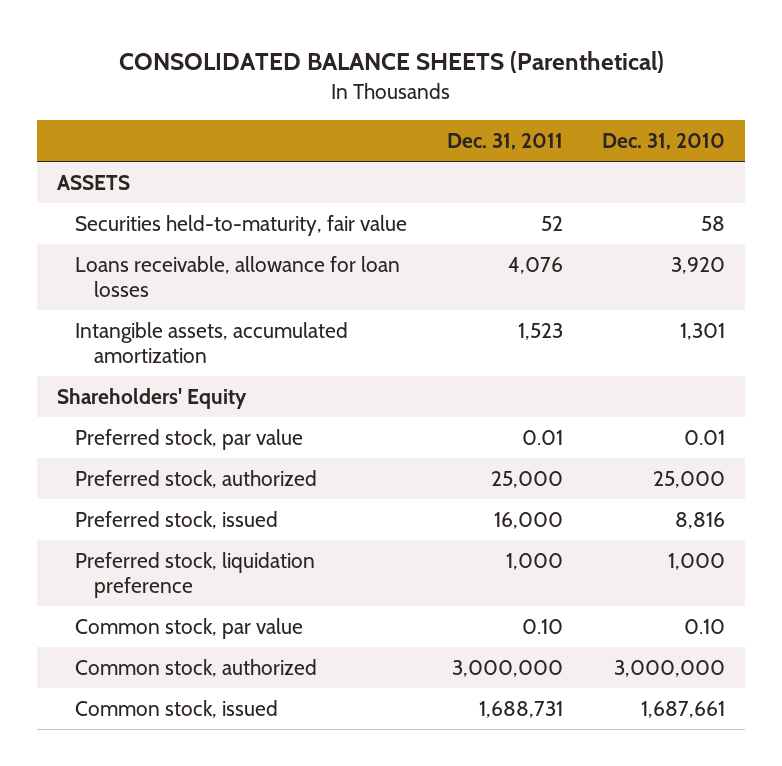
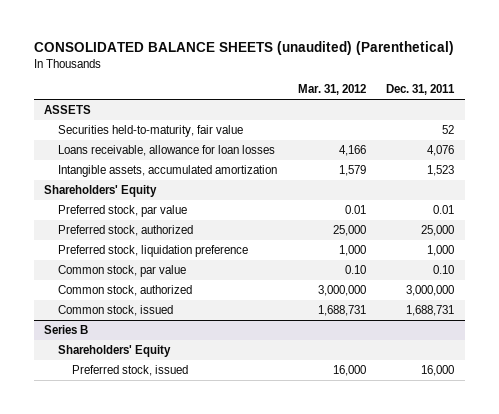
[119,51,665,74] CONSOLIDATED BALANCE SHEETS (Parenthetical) -> [34,41,455,56] CONSOLIDATED BALANCE SHEETS (unaudited) (Parenthetical)
[602,132,726,150] Dec. 31, 2010 -> none
none -> [297,84,366,96] Mar. 31, 2012
[75,510,279,529] Preferred stock, issued -> none
none -> [44,324,89,334] Series B
none -> [58,344,172,357] Shareholders' Equity
none -> [72,364,189,376] Preferred stock, issued

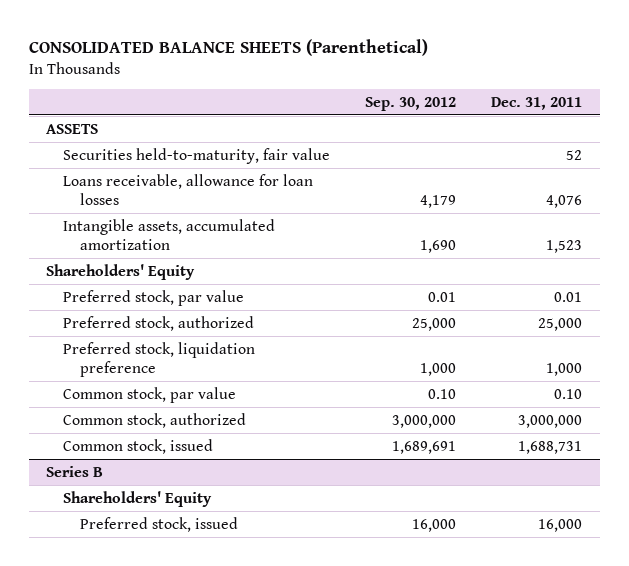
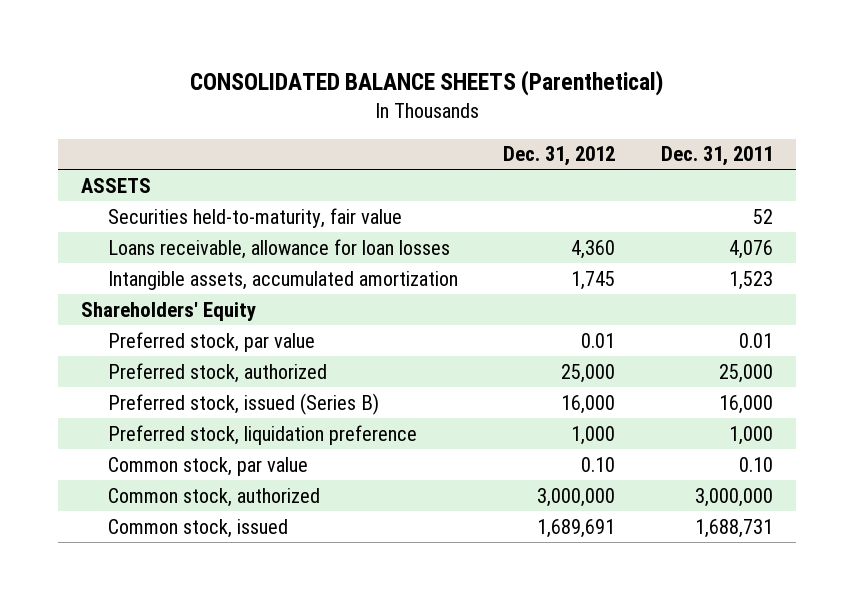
[365,96,457,111] Sep. 30, 2012 -> none
none -> [503,146,616,167] Dec. 31, 2012
none -> [107,392,379,415] Preferred stock, issued (Series B)
[46,465,104,477] Series B -> none
[63,490,213,507] Shareholders' Equity -> none
[80,516,239,532] Preferred stock, issued -> none

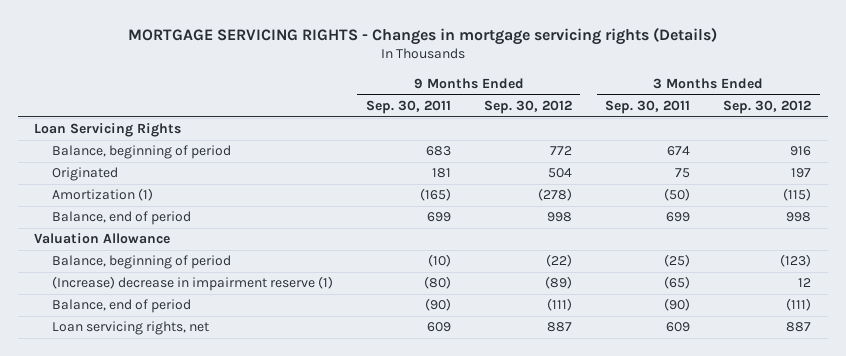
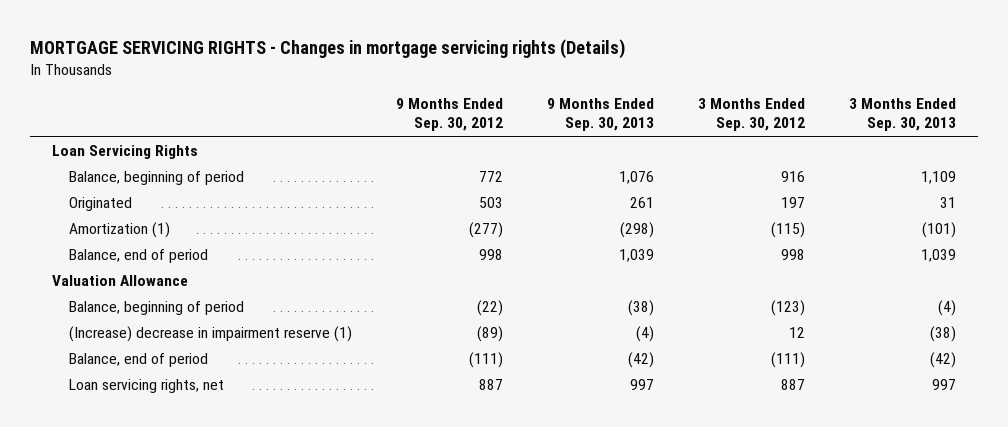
[365,100,451,115] Sep. 30, 2011 -> none
[605,100,691,115] Sep. 30, 2011 -> none
none -> [547,97,655,132] 9 Months Ended Sep. 30, 2013
none -> [849,97,957,132] 3 Months Ended Sep. 30, 2013
[547,168,572,179] 504 -> [479,196,504,208] 503
[537,188,572,202] (278) -> [469,221,504,238] (277)

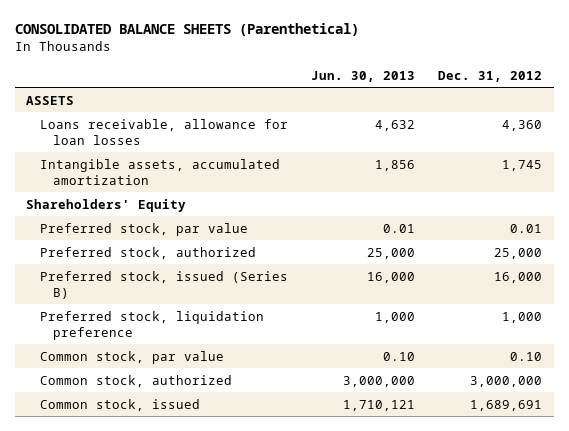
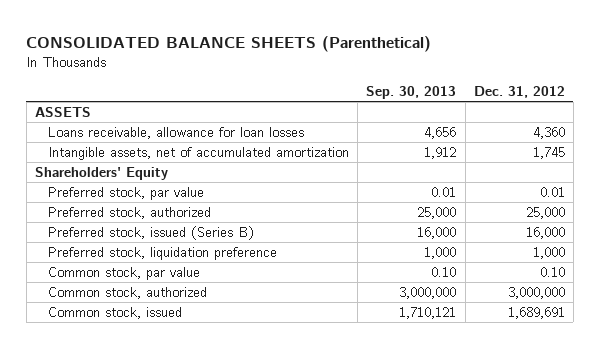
[310,70,415,82] Jun. 30, 2013 -> none
none -> [366,86,457,100] Sep. 30, 2013
[39,158,280,185] Intangible assets, accumulated amortization -> [47,147,349,161] Intangible assets, net of accumulated amortization

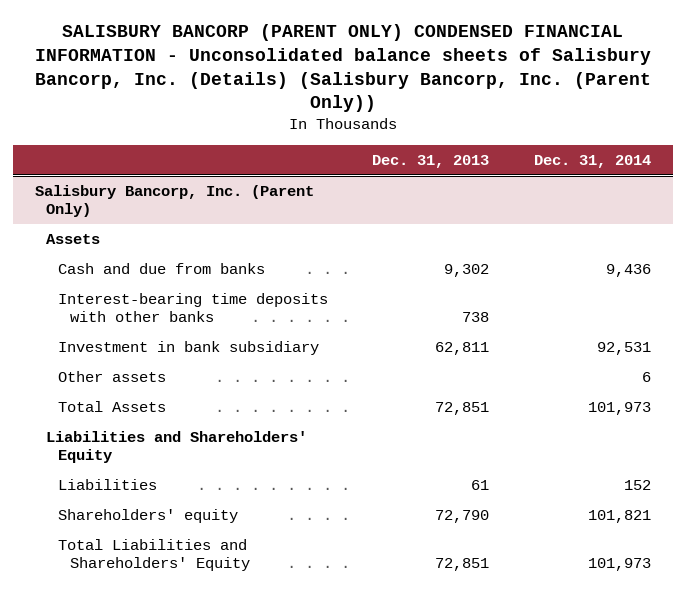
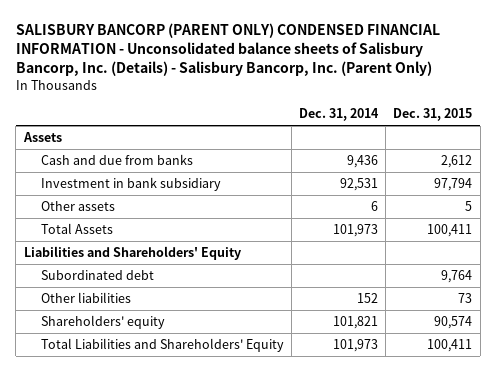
[34,23,651,113] SALISBURY BANCORP (PARENT ONLY) CONDENSED FINANCIAL INFORMATION - Unconsolidated balance sheets of Salisbury Bancorp, Inc. (Details) (Salisbury Bancorp, Inc. (Parent Only)) -> [15,23,440,77] SALISBURY BANCORP (PARENT ONLY) CONDENSED FINANCIAL INFORMATION - Unconsolidated balance sheets of Salisbury Bancorp, Inc. (Details) - Salisbury Bancorp, Inc. (Parent Only)
[372,154,490,168] Dec. 31, 2013 -> none
none -> [393,108,473,122] Dec. 31, 2015
[34,184,314,217] Salisbury Bancorp, Inc. (Parent Only) -> none
[57,292,328,322] Interest-bearing time deposits with other banks -> none
none -> [40,269,154,280] Subordinated debt
[57,478,157,490] Liabilities -> [40,291,131,303] Other liabilities

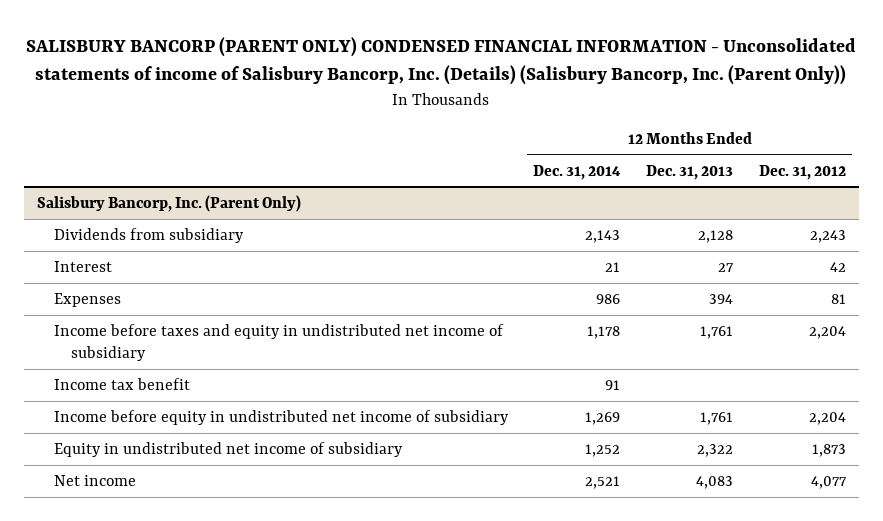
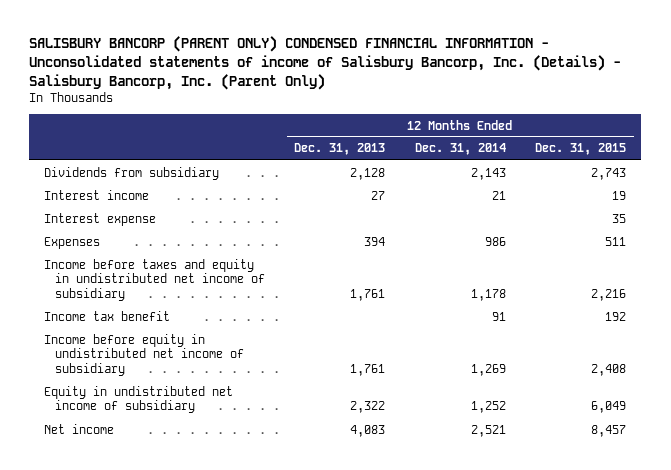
[26,37,857,86] SALISBURY BANCORP (PARENT ONLY) CONDENSED FINANCIAL INFORMATION - Unconsolidated statements of income of Salisbury Bancorp, Inc. (Details) (Salisbury Bancorp, Inc. (Parent Only)) -> [29,36,622,90] SALISBURY BANCORP (PARENT ONLY) CONDENSED FINANCIAL INFORMATION - Unconsolidated statements of income of Salisbury Bancorp, Inc. (Details) - Salisbury Bancorp, Inc. (Parent Only)
[758,164,846,180] Dec. 31, 2012 -> none
none -> [535,143,627,156] Dec. 31, 2015
[36,195,301,213] Salisbury Bancorp, Inc. (Parent Only) -> none
[53,261,112,273] Interest -> [44,189,150,200] Interest income
none -> [44,212,157,226] Interest expense

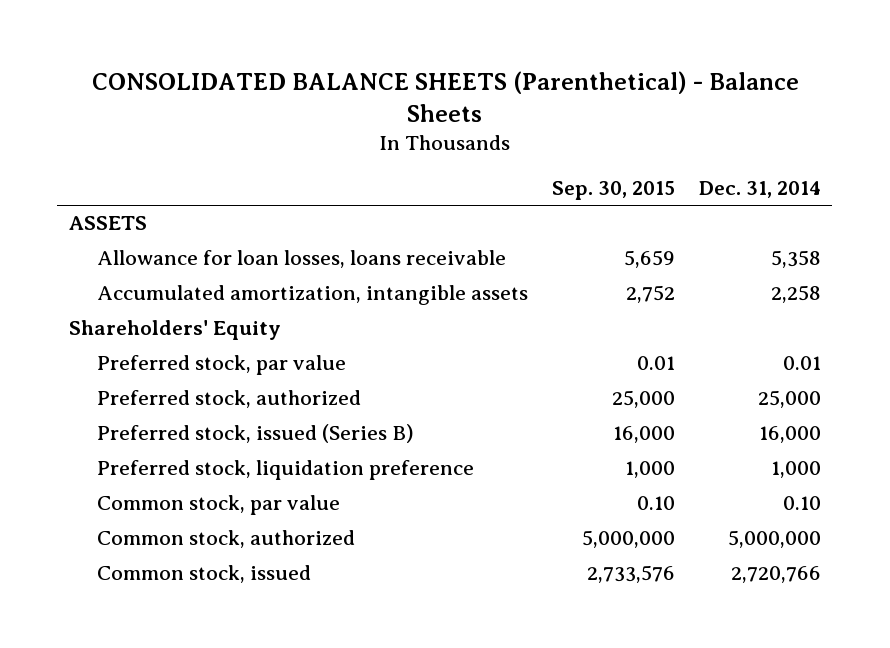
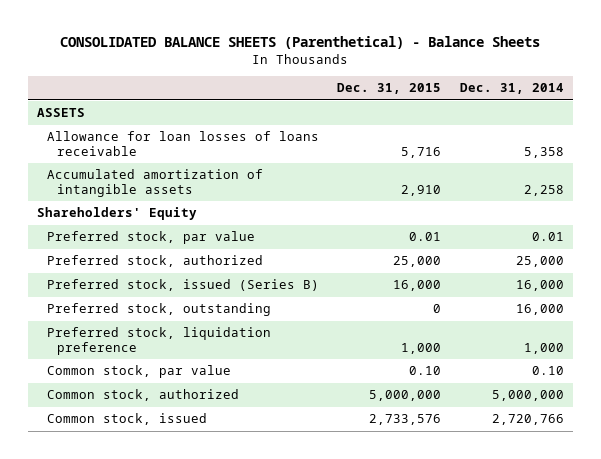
[551,181,675,201] Sep. 30, 2015 -> none
none -> [337,83,442,95] Dec. 31, 2015
[97,250,507,269] Allowance for loan losses, loans receivable -> [47,131,320,156] Allowance for loan losses of loans receivable
[97,285,529,306] Accumulated amortization, intangible assets -> [47,169,264,197] Accumulated amortization of intangible assets
none -> [47,303,272,317] Preferred stock, outstanding

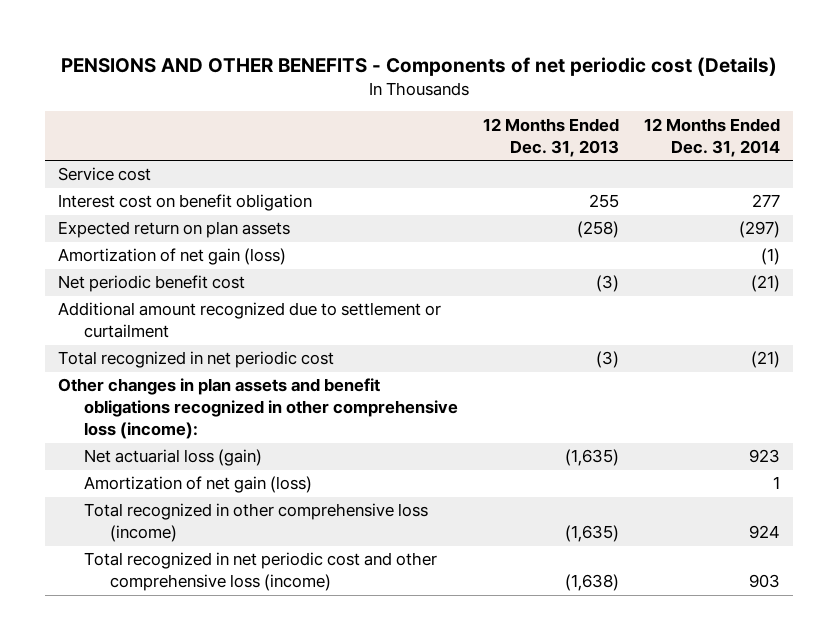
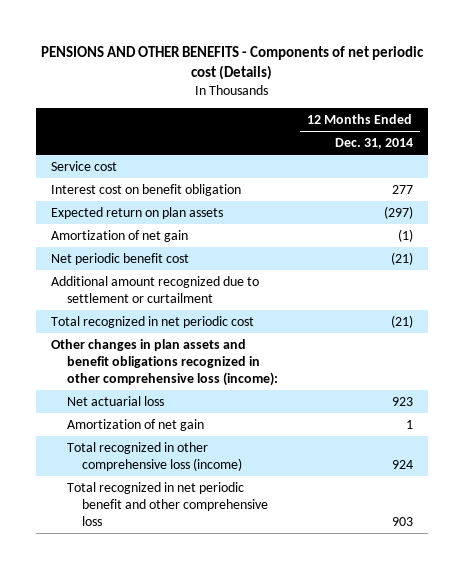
[483,117,620,157] 12 Months Ended Dec. 31, 2013 -> none
[58,248,287,266] Amortization of net gain (loss) -> [51,229,189,242] Amortization of net gain
[83,449,262,467] Net actuarial loss (gain) -> [66,395,164,406] Net actuarial loss
[83,476,312,494] Amortization of net gain (loss) -> [66,418,204,431] Amortization of net gain
[83,552,437,592] Total recognized in net periodic cost and other comprehensive loss (income) -> [66,481,269,526] Total recognized in net periodic benefit and other comprehensive loss

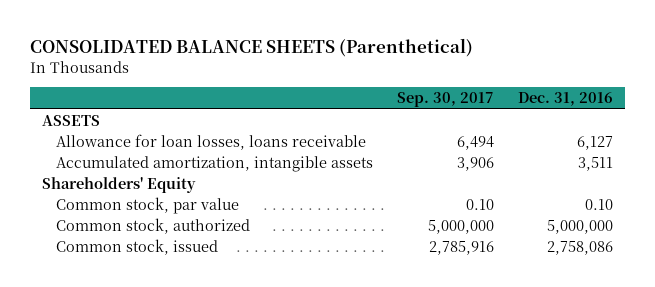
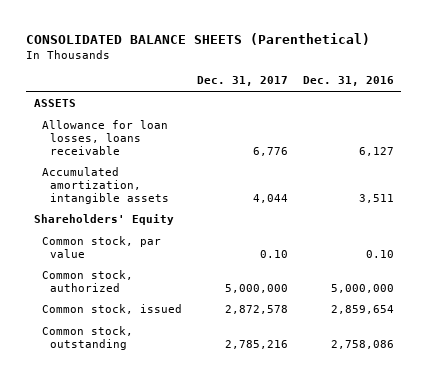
[397,92,495,108] Sep. 30, 2017 -> none
none -> [196,76,288,87] Dec. 31, 2017
[546,240,613,255] 2,758,086 -> [330,304,394,314] 2,859,654
none -> [41,325,133,350] Common stock, outstanding

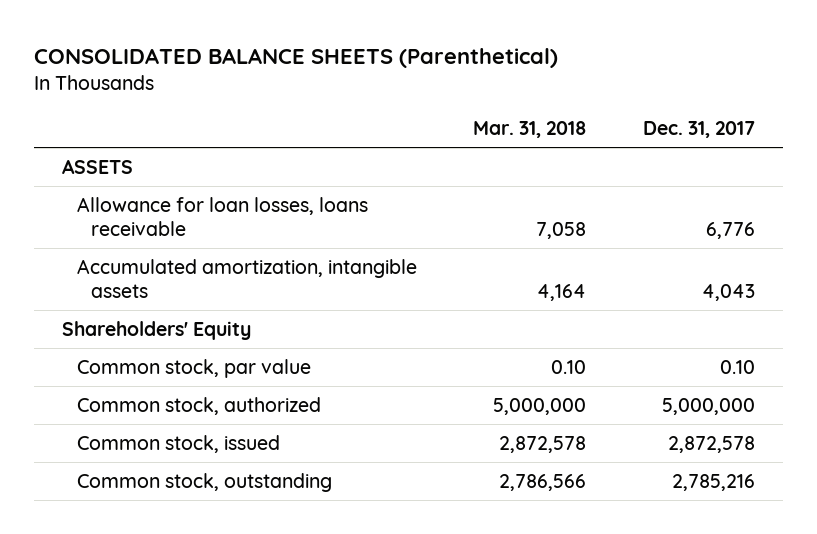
[302,76,394,87] Dec. 31, 2016 -> none
none -> [473,121,587,139] Mar. 31, 2018
[252,193,288,203] 4,044 -> [701,284,755,302] 4,043

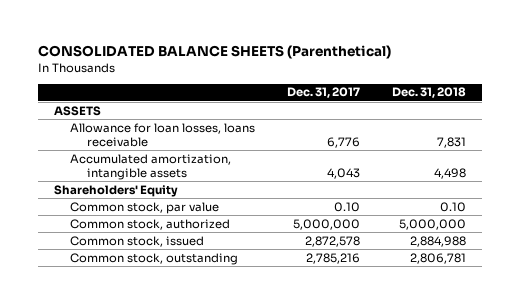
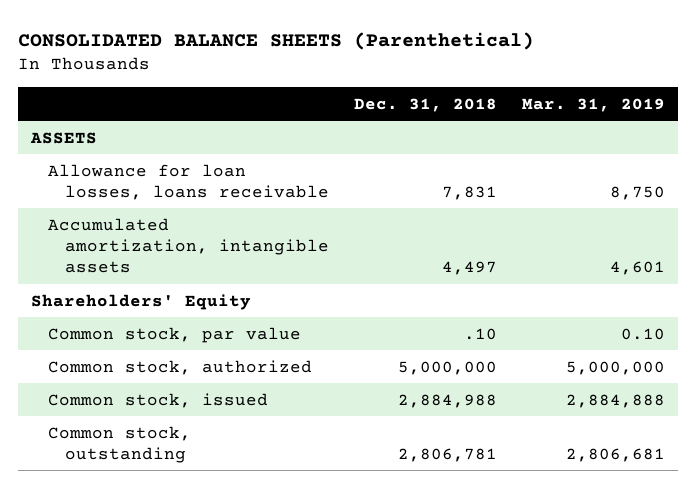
[286,87,360,99] Dec. 31, 2017 -> none
none -> [521,97,665,112] Mar. 31, 2019
[433,167,466,179] 4,498 -> [441,261,497,276] 4,497
[439,201,466,212] 0.10 -> [463,327,497,340] .10

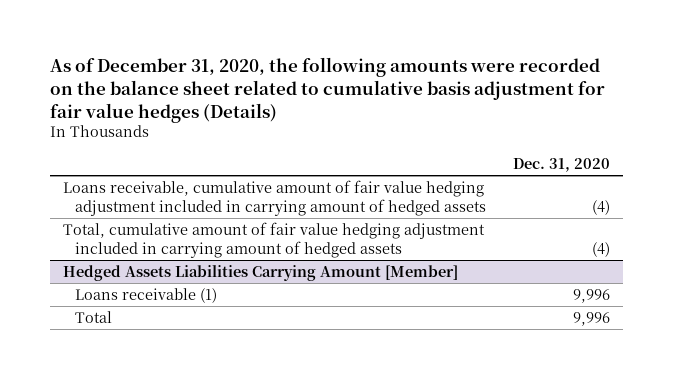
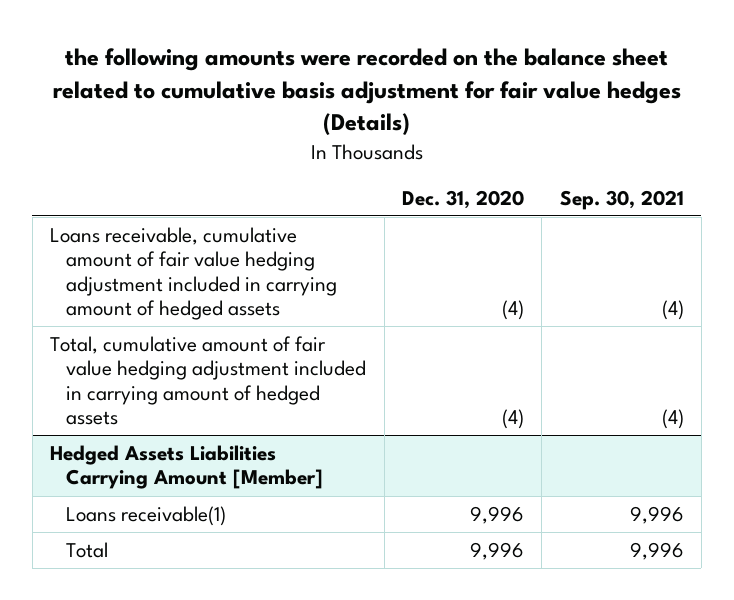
[49,57,605,123] As of December 31, 2020, the following amounts were recorded on the balance sheet related to cumulative basis adjustment for fair value hedges (Details) -> [52,47,681,136] the following amounts were recorded on the balance sheet related to cumulative basis adjustment for fair value hedges (Details)
none -> [559,189,684,210] Sep. 30, 2021
[74,287,217,303] Loans receivable (1) -> [66,506,227,527] Loans receivable(1)

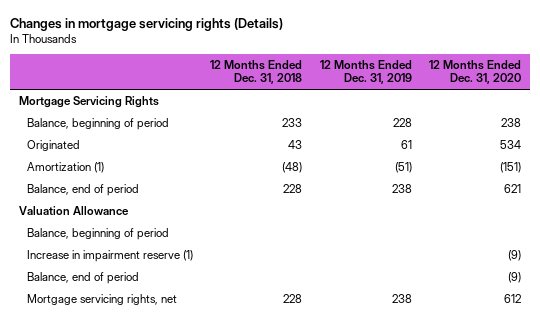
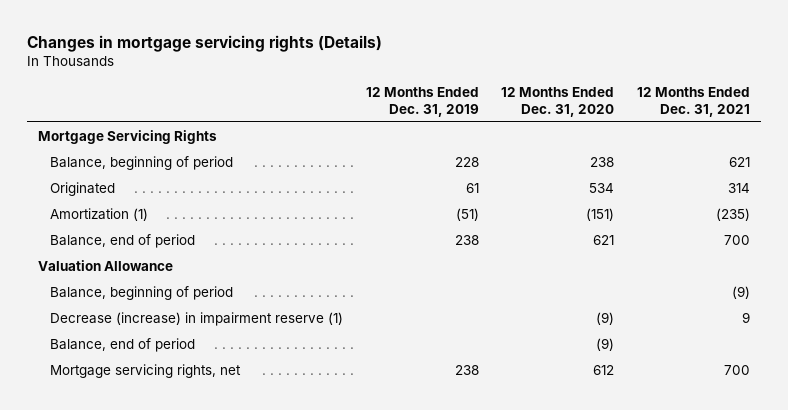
[210,60,303,85] 12 Months Ended Dec. 31, 2018 -> none
none -> [636,87,750,117] 12 Months Ended Dec. 31, 2021
[27,250,194,263] Increase in impairment reserve (1) -> [50,311,344,326] Decrease (increase) in impairment reserve (1)

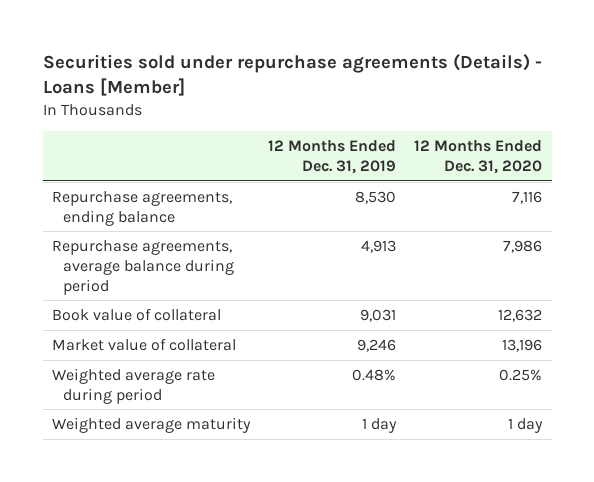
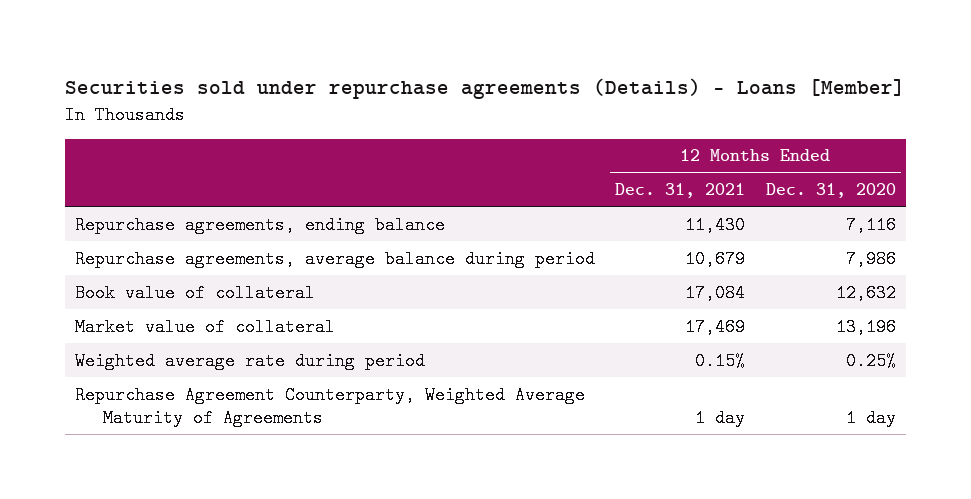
[268,140,397,175] 12 Months Ended Dec. 31, 2019 -> none
none -> [615,183,746,199] Dec. 31, 2021
[51,416,251,433] Weighted average maturity -> [74,385,585,427] Repurchase Agreement Counterparty, Weighted Average Maturity of Agreements

